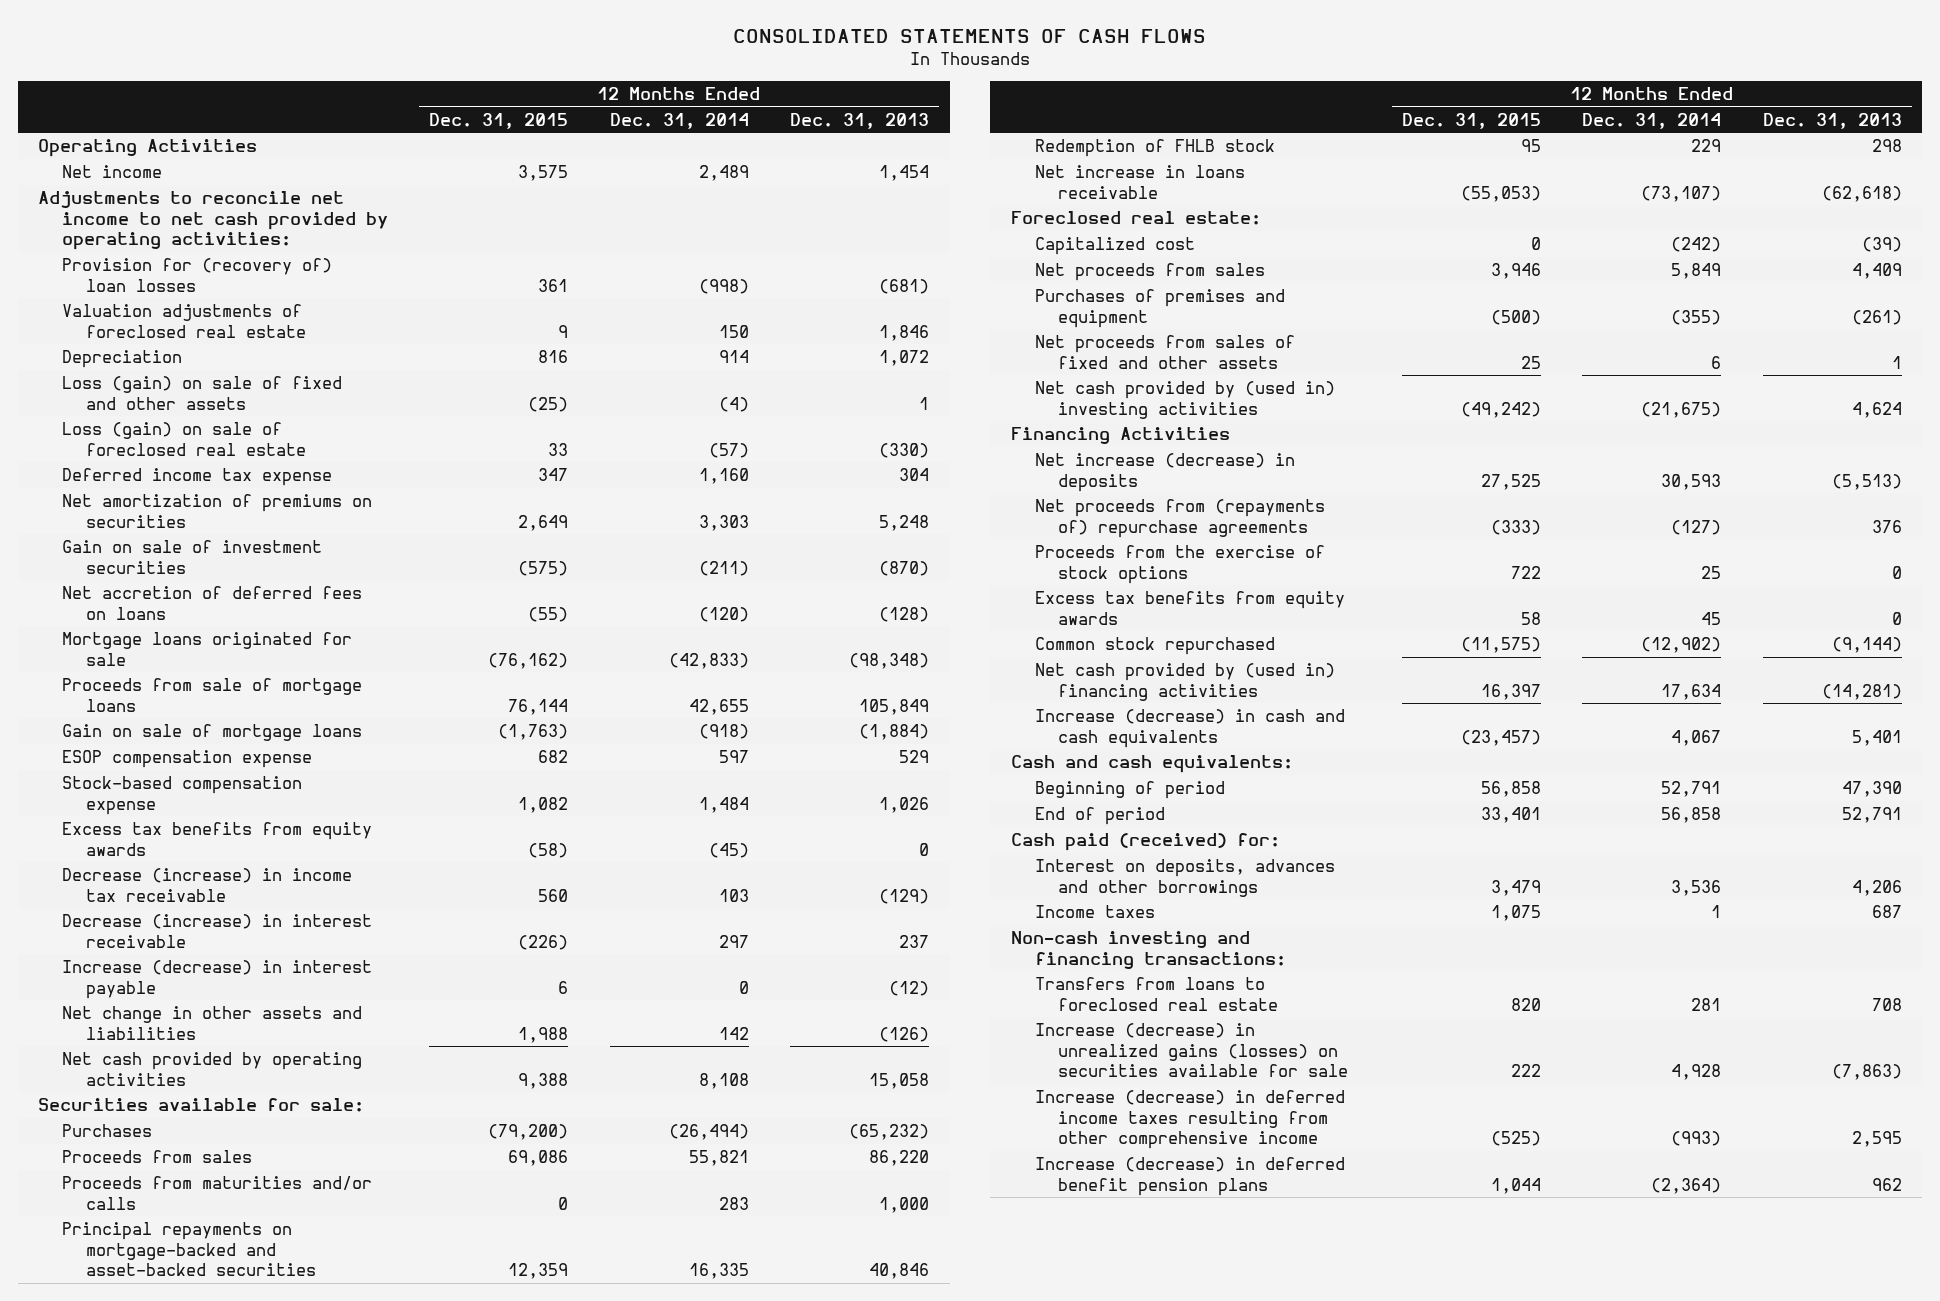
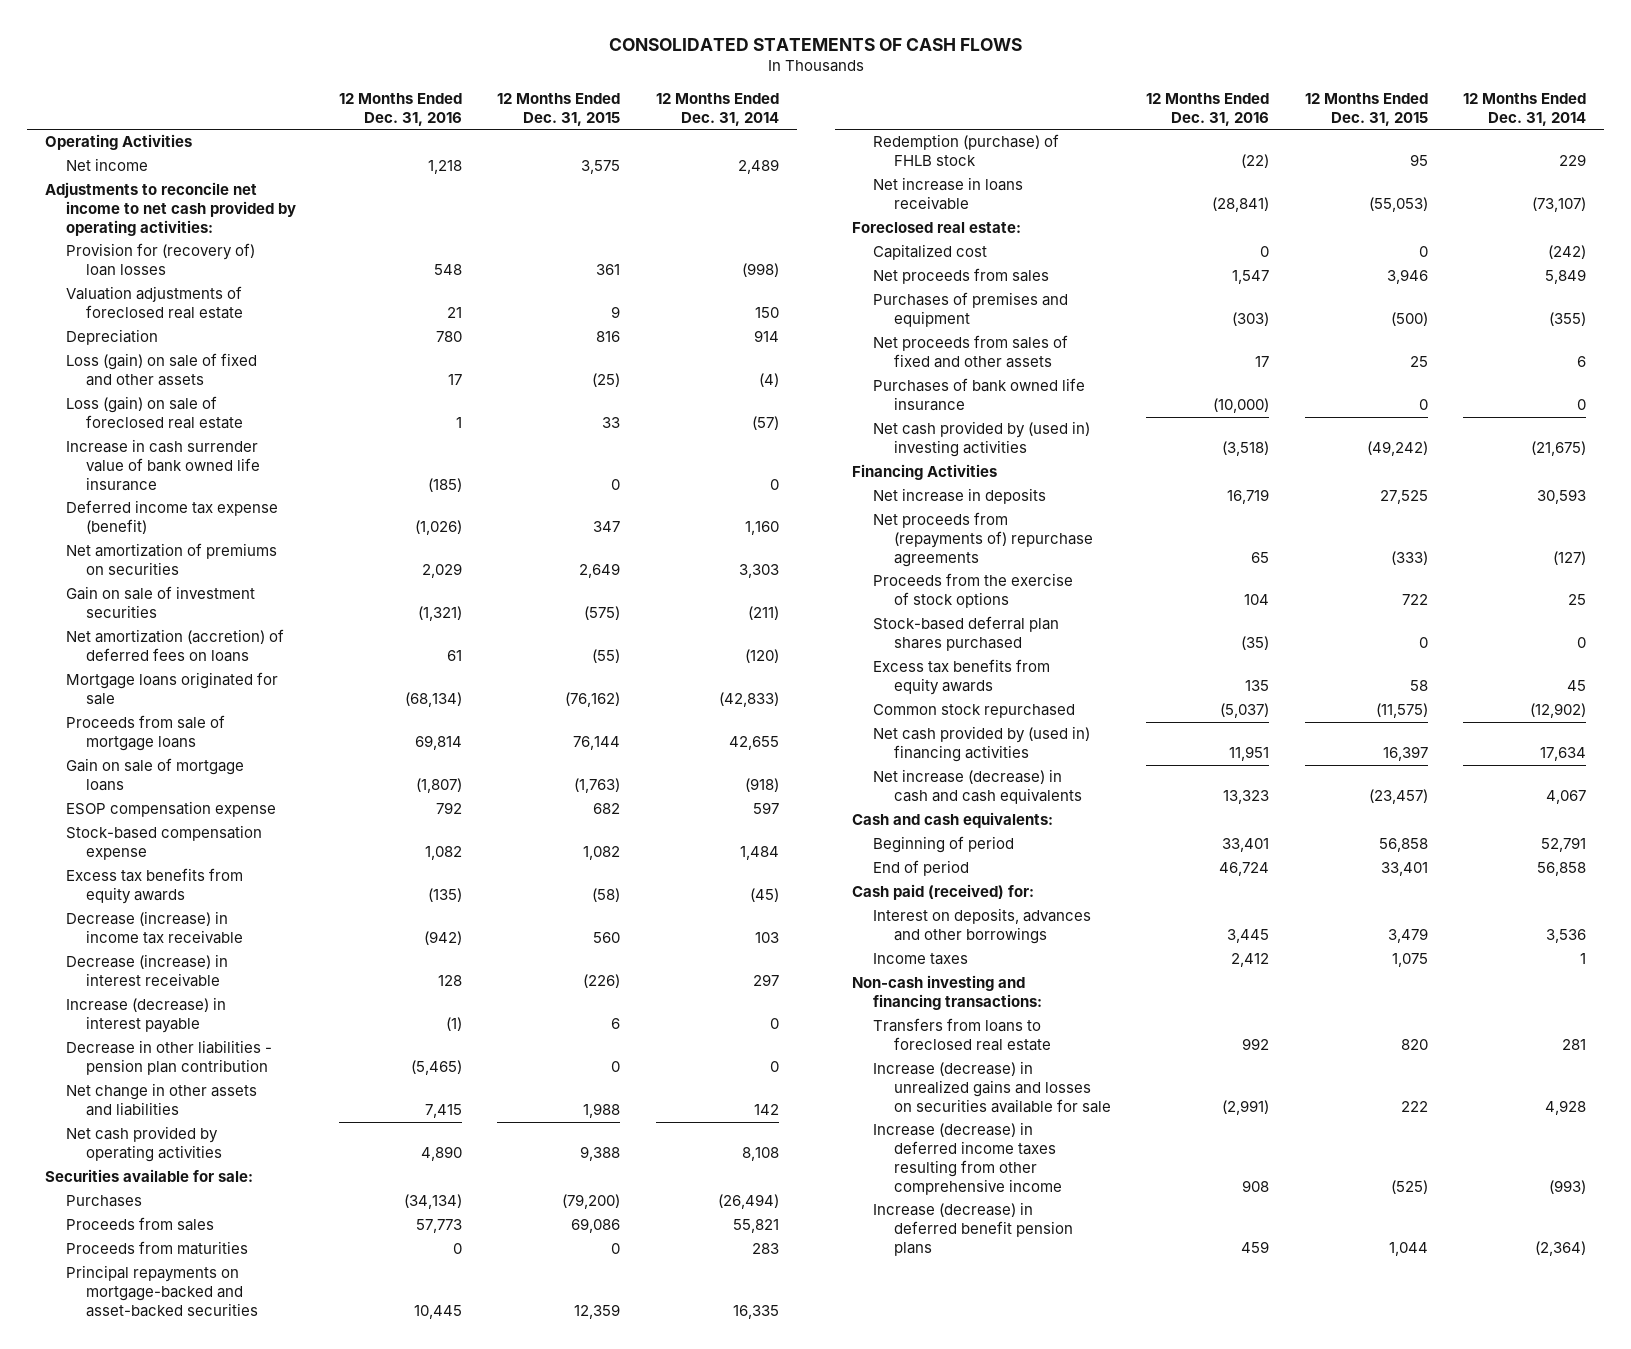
[790,112,930,129] Dec. 31, 2013 -> none
none -> [338,93,462,126] 12 Months Ended Dec. 31, 2016
none -> [65,439,261,491] Increase in cash surrender value of bank owned life insurance
[61,467,332,486] Deferred income tax expense -> [65,500,278,535] Deferred income tax expense (benefit)
[61,585,362,620] Net accretion of deferred fees on loans -> [65,629,284,663] Net amortization (accretion) of deferred fees on loans
none -> [65,1040,272,1076] Decrease in other liabilities - pension plan contribution
[61,1175,372,1210] Proceeds from maturities and/or calls -> [65,1241,248,1256] Proceeds from maturities
[1034,138,1275,157] Redemption of FHLB stock -> [873,134,1060,167] Redemption (purchase) of FHLB stock
none -> [873,378,1086,412] Purchases of bank owned life insurance
[1034,452,1295,492] Net increase (decrease) in deposits -> [873,488,1047,505] Net increase in deposits
none -> [873,616,1060,652] Stock-based deferral plan shares purchased
[1034,708,1345,748] Increase (decrease) in cash and cash equivalents -> [873,769,1082,805] Net increase (decrease) in cash and cash equivalents
[1034,1022,1349,1078] Increase (decrease) in unrealized gains (losses) on securities available for sale -> [873,1061,1111,1113] Increase (decrease) in unrealized gains and losses on securities available for sale

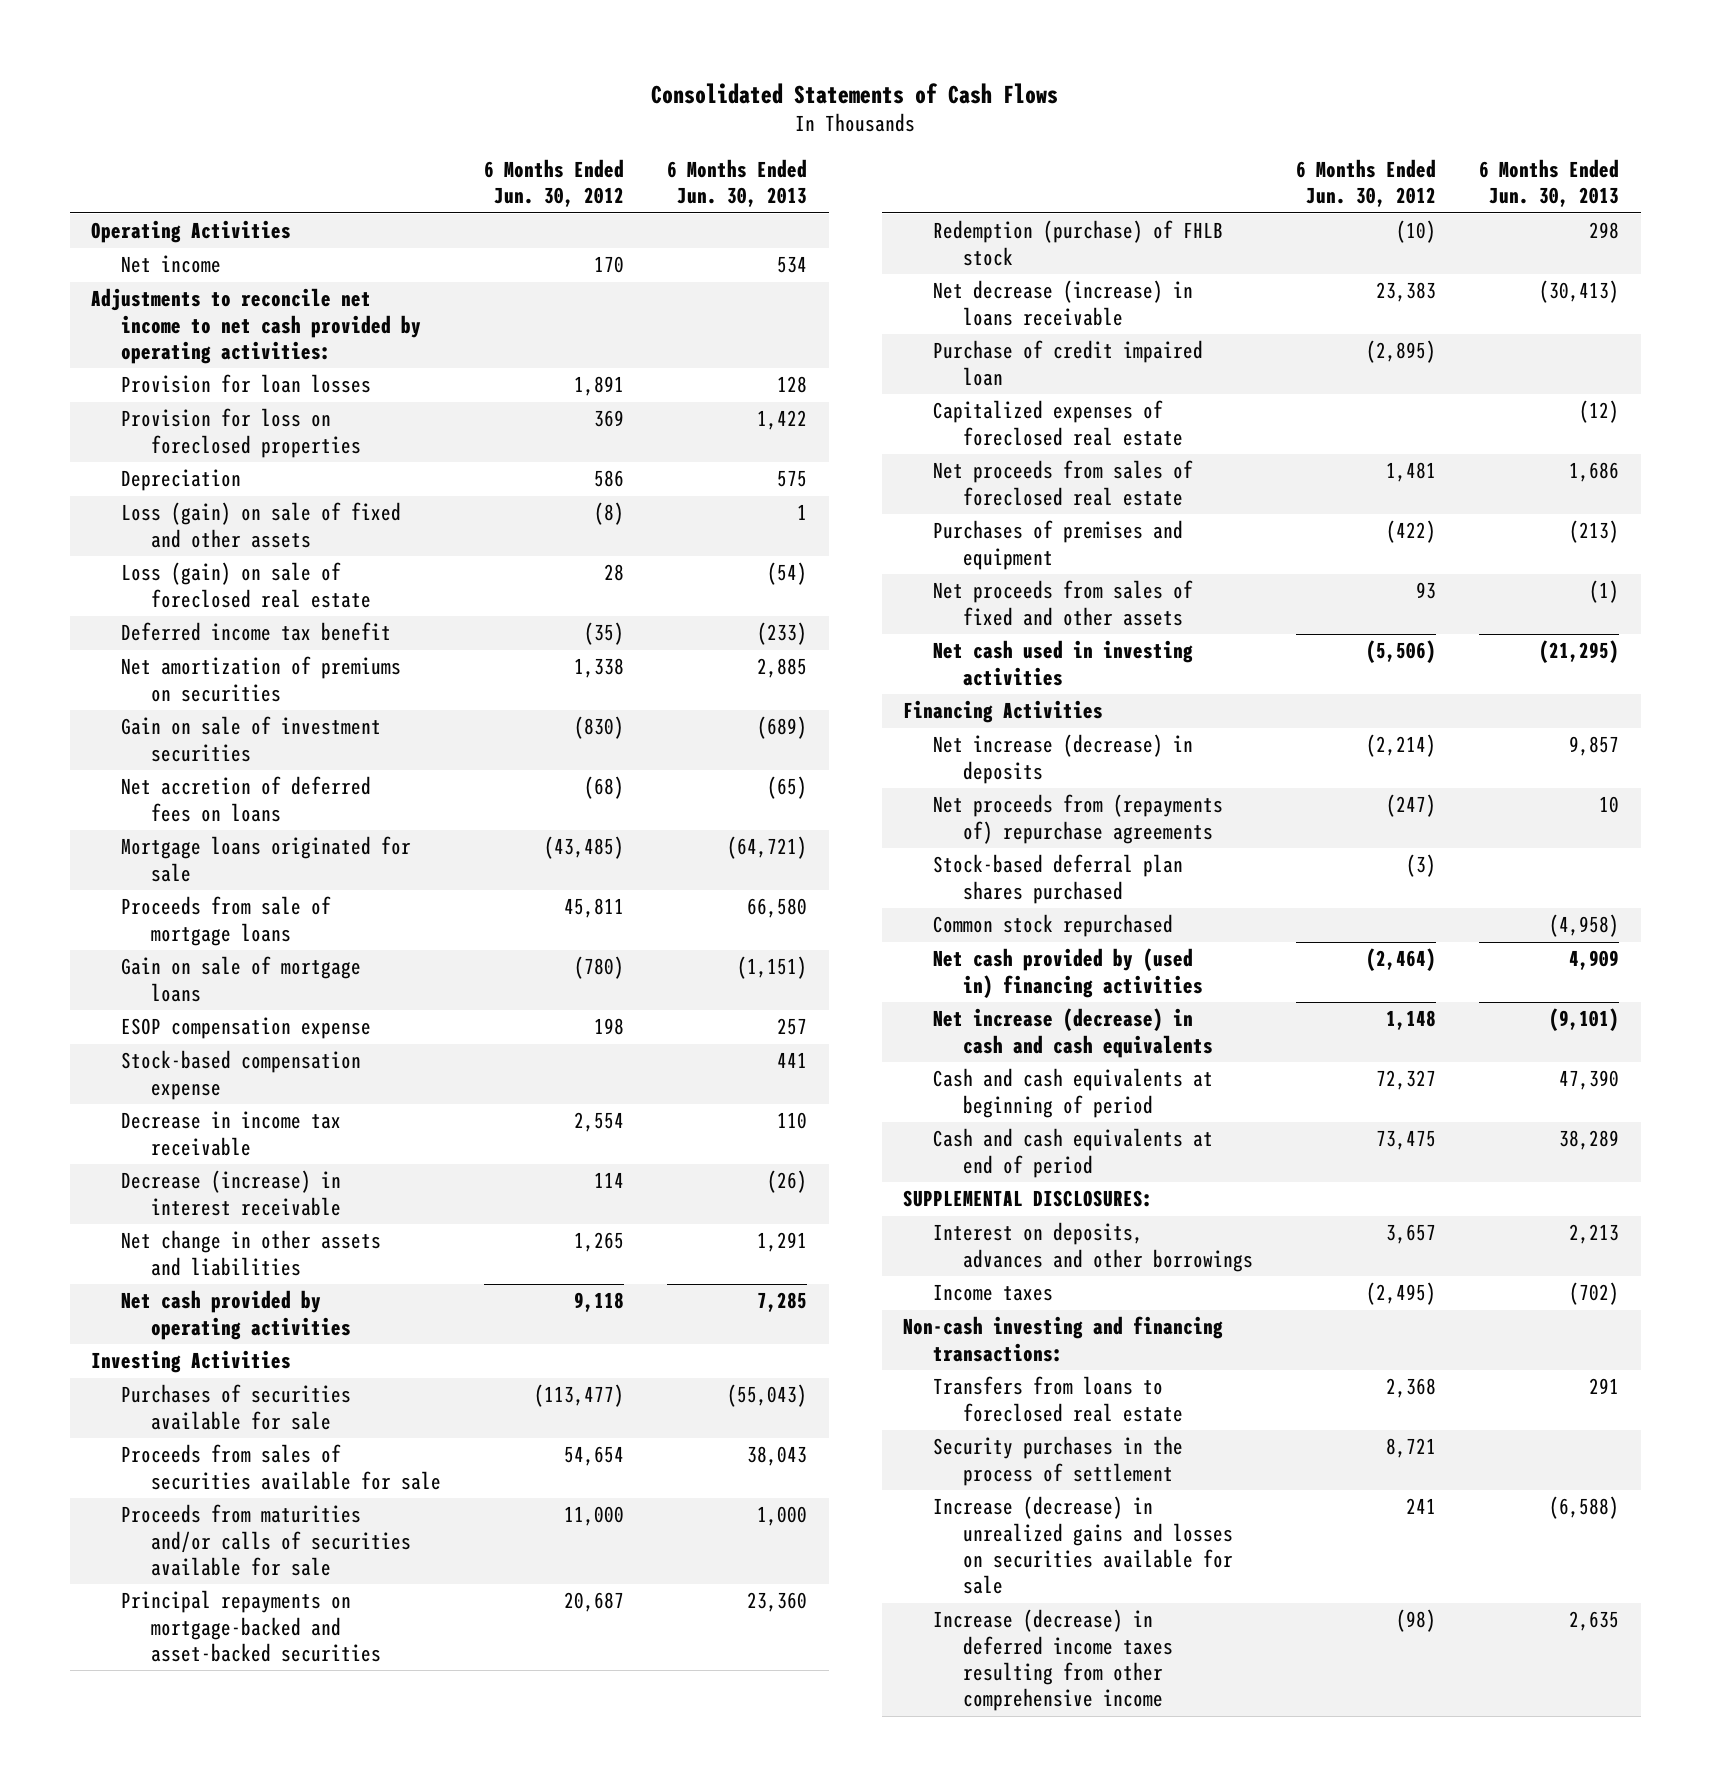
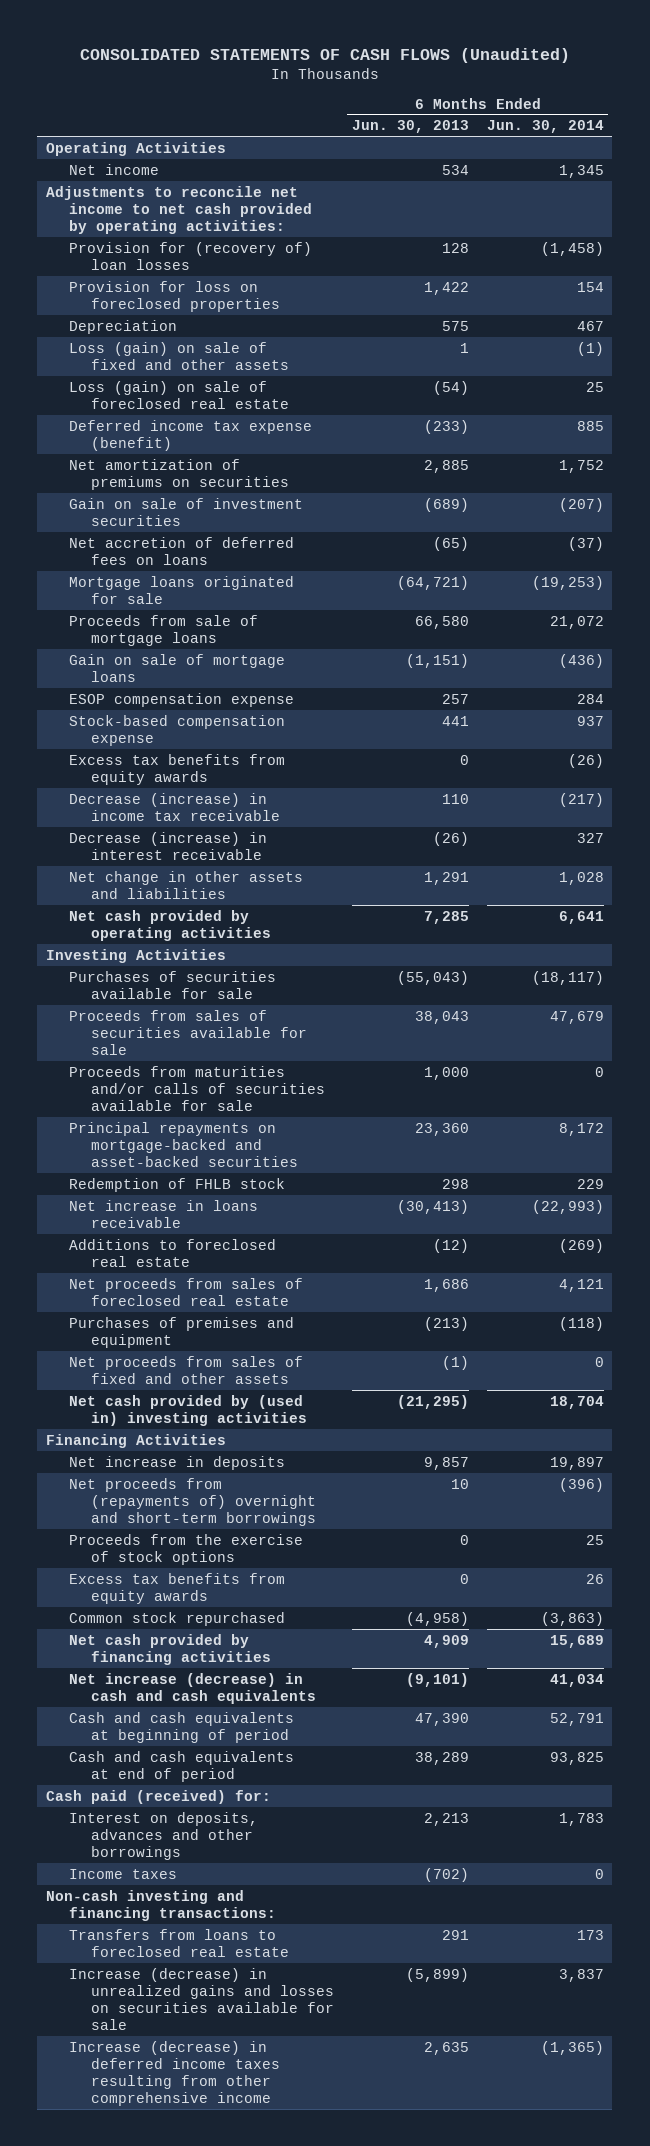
[651,82,1059,104] Consolidated Statements of Cash Flows -> [79,47,570,63] CONSOLIDATED STATEMENTS OF CASH FLOWS (Unaudited)
[484,158,625,208] 6 Months Ended Jun. 30, 2012 -> none
none -> [486,120,604,134] Jun. 30, 2014
[121,374,372,394] Provision for loan losses -> [68,241,312,270] Provision for (recovery of) loan losses
[121,622,392,642] Deferred income tax benefit -> [68,419,312,451] Deferred income tax expense (benefit)
none -> [68,753,285,785] Excess tax benefits from equity awards
[121,1111,342,1156] Decrease in income tax receivable -> [68,792,280,821] Decrease (increase) in income tax receivable
[933,340,1204,386] Purchase of credit impaired loan -> none
[933,400,1184,446] Capitalized expenses of foreclosed real estate -> none
[933,220,1224,266] Redemption (purchase) of FHLB stock -> [68,1177,285,1192] Redemption of FHLB stock
[933,280,1194,326] Net decrease (increase) in loans receivable -> [68,1199,258,1228] Net increase in loans receivable
none -> [68,1238,276,1267] Additions to foreclosed real estate
[933,640,1194,686] Net cash used in investing activities -> [68,1394,307,1426] Net cash provided by (used in) investing activities
[933,854,1184,904] Stock-based deferral plan shares purchased -> none
[933,734,1194,784] Net increase (decrease) in deposits -> [68,1455,285,1470] Net increase in deposits
[933,794,1224,844] Net proceeds from (repayments of) repurchase agreements -> [68,1477,316,1527] Net proceeds from (repayments of) overnight and short-term borrowings
none -> [68,1533,303,1565] Proceeds from the exercise of stock options
none -> [68,1572,285,1604] Excess tax benefits from equity awards
[933,948,1204,998] Net cash provided by (used in) financing activities -> [68,1633,271,1665] Net cash provided by financing activities
[903,1190,1154,1208] SUPPLEMENTAL DISCLOSURES: -> none
none -> [46,1789,272,1804] Cash paid (received) for:
[933,1436,1184,1486] Security purchases in the process of settlement -> none
[1549,1496,1620,1520] (6,588) -> [405,1967,469,1982] (5,899)

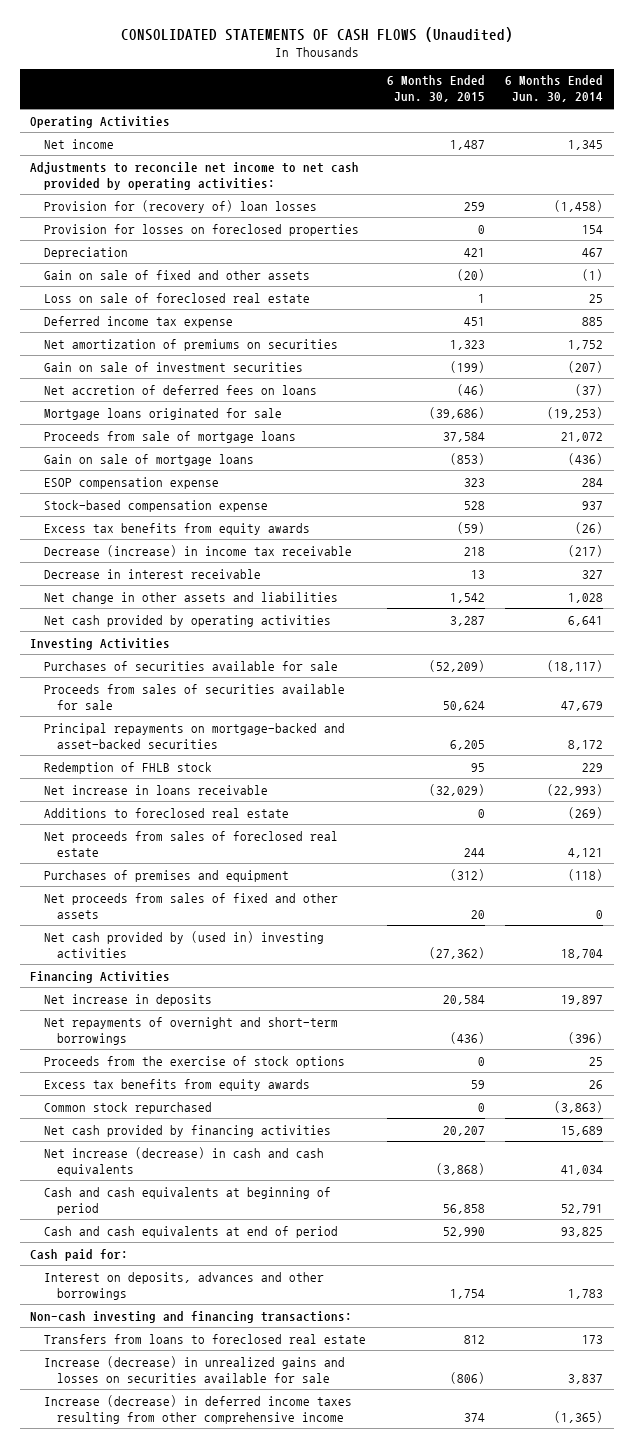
[351,120,469,134] Jun. 30, 2013 -> none
none -> [386,75,485,103] 6 Months Ended Jun. 30, 2015
[68,280,280,312] Provision for loss on foreclosed properties -> [43,223,359,236] Provision for losses on foreclosed properties
[68,341,289,370] Loss (gain) on sale of fixed and other assets -> [43,269,310,280] Gain on sale of fixed and other assets
[68,380,289,409] Loss (gain) on sale of foreclosed real estate -> [43,292,310,303] Loss on sale of foreclosed real estate
[68,419,312,451] Deferred income tax expense (benefit) -> [43,315,233,328] Deferred income tax expense
[68,831,267,860] Decrease (increase) in interest receivable -> [43,568,261,579] Decrease in interest receivable
[68,1065,325,1112] Proceeds from maturities and/or calls of securities available for sale -> none
[68,1477,316,1527] Net proceeds from (repayments of) overnight and short-term borrowings -> [43,1016,338,1045] Net repayments of overnight and short-term borrowings
[46,1789,272,1804] Cash paid (received) for: -> [30,1248,129,1261] Cash paid for:
[68,1868,177,1879] Income taxes -> none

